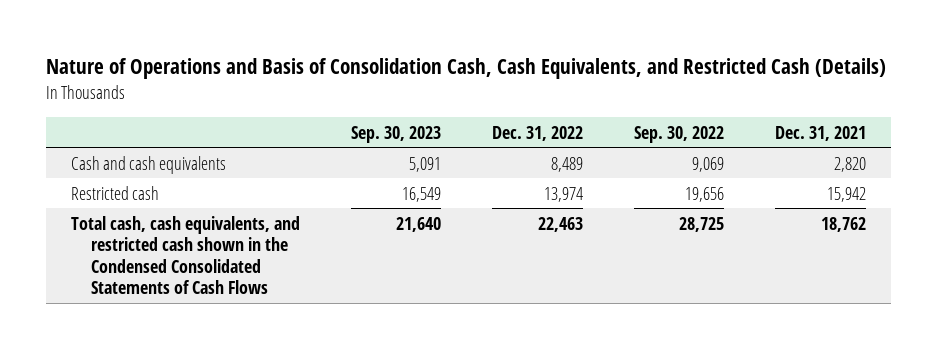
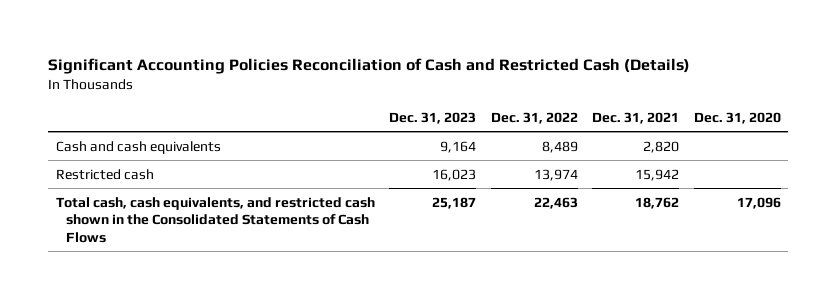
[45,58,886,80] Nature of Operations and Basis of Consolidation Cash, Cash Equivalents, and Restricted Cash (Details) -> [48,58,691,75] Significant Accounting Policies Reconciliation of Cash and Restricted Cash (Details)
[351,125,442,143] Sep. 30, 2023 -> none
[633,125,724,143] Sep. 30, 2022 -> none
none -> [389,111,477,124] Dec. 31, 2023
none -> [694,111,782,124] Dec. 31, 2020
[71,215,301,294] Total cash, cash equivalents, and restricted cash shown in the Condensed Consolidated Statements of Cash Flows -> [55,196,375,243] Total cash, cash equivalents, and restricted cash shown in the Consolidated Statements of Cash Flows

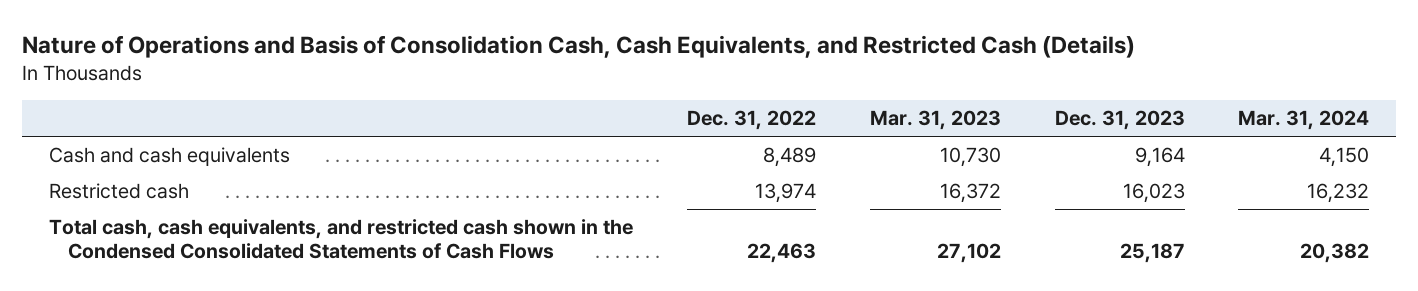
[48,58,691,75] Significant Accounting Policies Reconciliation of Cash and Restricted Cash (Details) -> [22,35,1136,59] Nature of Operations and Basis of Consolidation Cash, Cash Equivalents, and Restricted Cash (Details)
[592,111,680,124] Dec. 31, 2021 -> none
[694,111,782,124] Dec. 31, 2020 -> none
none -> [869,110,1001,131] Mar. 31, 2023
none -> [1238,110,1370,131] Mar. 31, 2024
[55,196,375,243] Total cash, cash equivalents, and restricted cash shown in the Consolidated Statements of Cash Flows -> [49,219,634,260] Total cash, cash equivalents, and restricted cash shown in the Condensed Consolidated Statements of Cash Flows

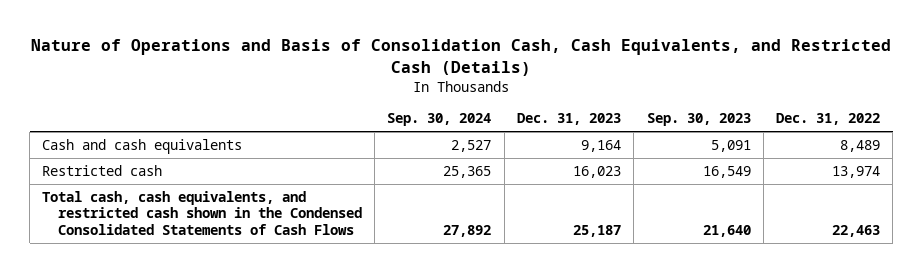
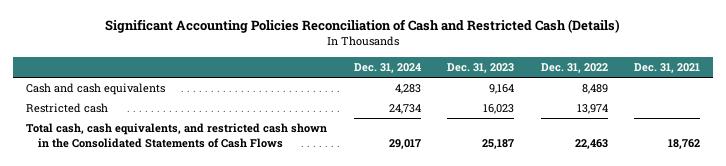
[31,39,892,76] Nature of Operations and Basis of Consolidation Cash, Cash Equivalents, and Restricted Cash (Details) -> [105,19,621,34] Significant Accounting Policies Reconciliation of Cash and Restricted Cash (Details)
[387,113,492,127] Sep. 30, 2024 -> none
[646,113,751,127] Sep. 30, 2023 -> none
none -> [353,62,421,73] Dec. 31, 2024
none -> [634,62,701,73] Dec. 31, 2021
[42,190,362,236] Total cash, cash equivalents, and restricted cash shown in the Condensed Consolidated Statements of Cash Flows -> [26,123,328,148] Total cash, cash equivalents, and restricted cash shown in the Consolidated Statements of Cash Flows

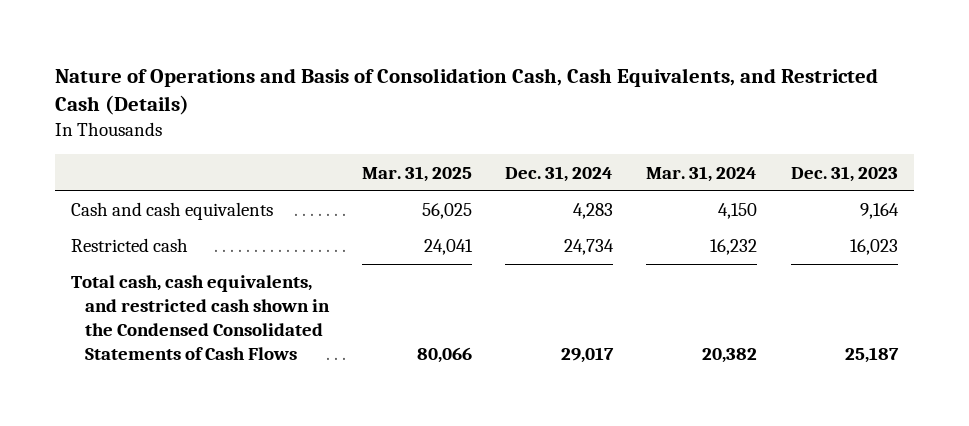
[105,19,621,34] Significant Accounting Policies Reconciliation of Cash and Restricted Cash (Details) -> [54,67,878,116] Nature of Operations and Basis of Consolidation Cash, Cash Equivalents, and Restricted Cash (Details)
[540,62,608,73] Dec. 31, 2022 -> none
[634,62,701,73] Dec. 31, 2021 -> none
none -> [362,165,473,182] Mar. 31, 2025
none -> [646,165,758,182] Mar. 31, 2024
[26,123,328,148] Total cash, cash equivalents, and restricted cash shown in the Consolidated Statements of Cash Flows -> [71,275,331,360] Total cash, cash equivalents, and restricted cash shown in the Condensed Consolidated Statements of Cash Flows

